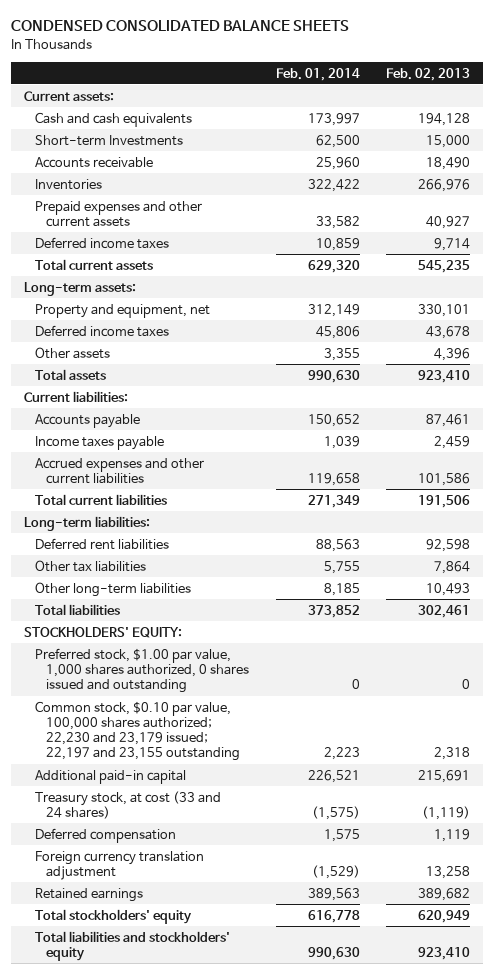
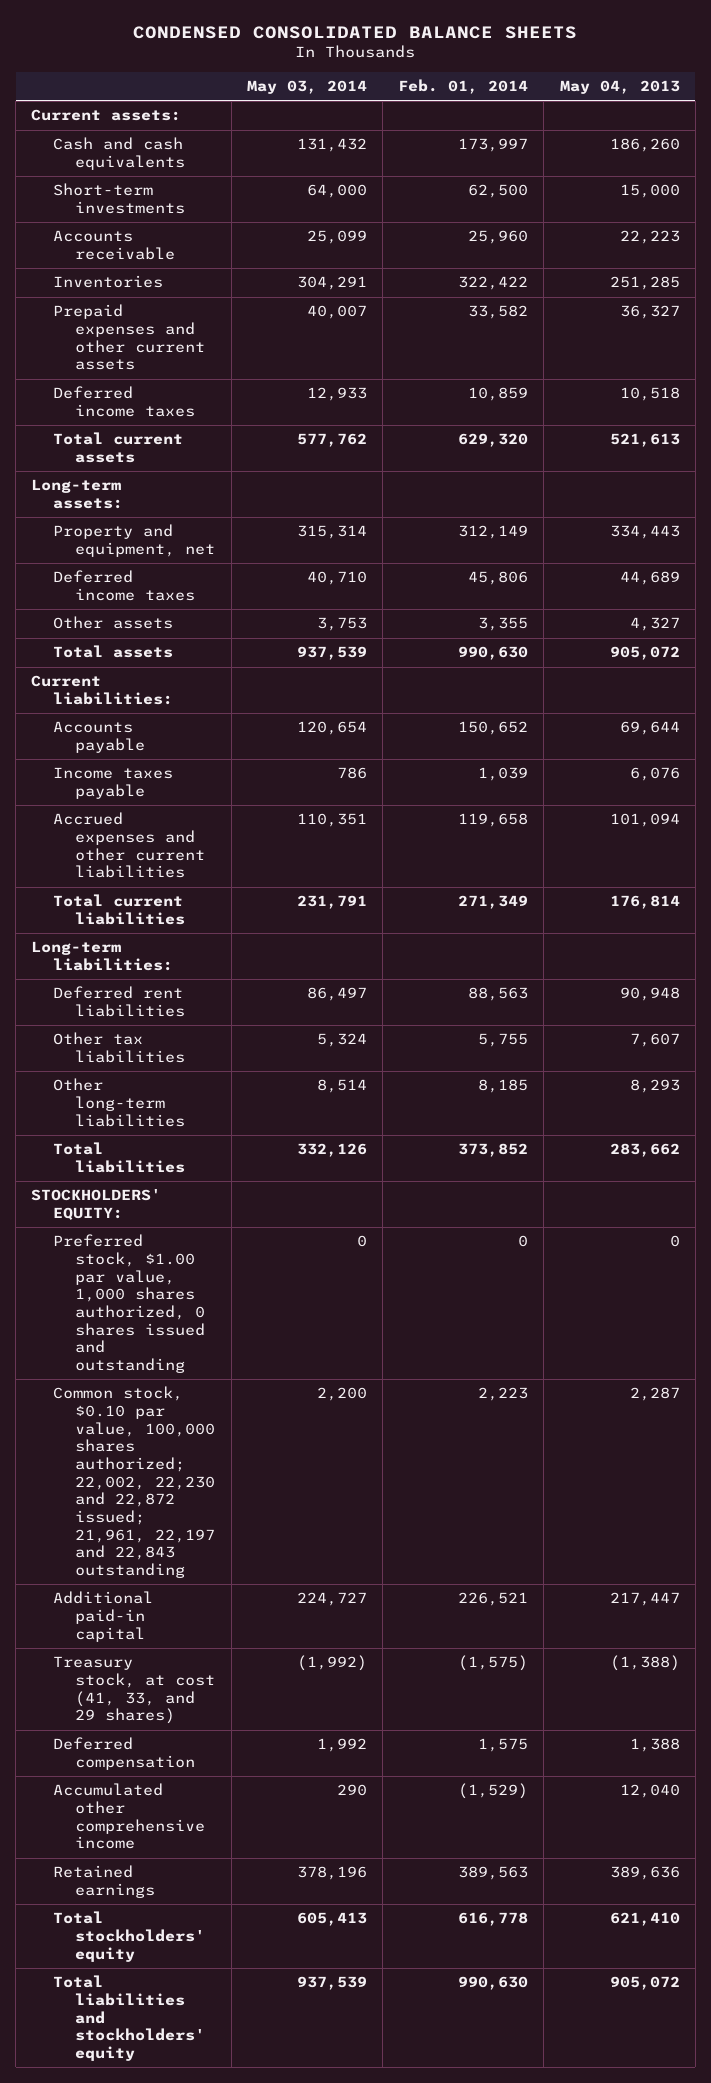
[385,67,470,81] Feb. 02, 2013 -> none
none -> [246,80,367,95] May 03, 2014
none -> [559,80,680,95] May 04, 2013
[35,134,184,146] Short-term Investments -> [53,183,186,215] Short-term investments
[35,700,241,762] Common stock, $0.10 par value, 100,000 shares authorized; 22,230 and 23,179 issued; 22,197 and 23,155 outstanding -> [53,1386,216,1578] Common stock, $0.10 par value, 100,000 shares authorized; 22,002, 22,230 and 22,872 issued; 21,961, 22,197 and 22,843 outstanding
[35,790,222,820] Treasury stock, at cost (33 and 24 shares) -> [53,1656,216,1725] Treasury stock, at cost (41, 33, and 29 shares)
[35,850,205,881] Foreign currency translation adjustment -> [53,1783,206,1850] Accumulated other comprehensive income

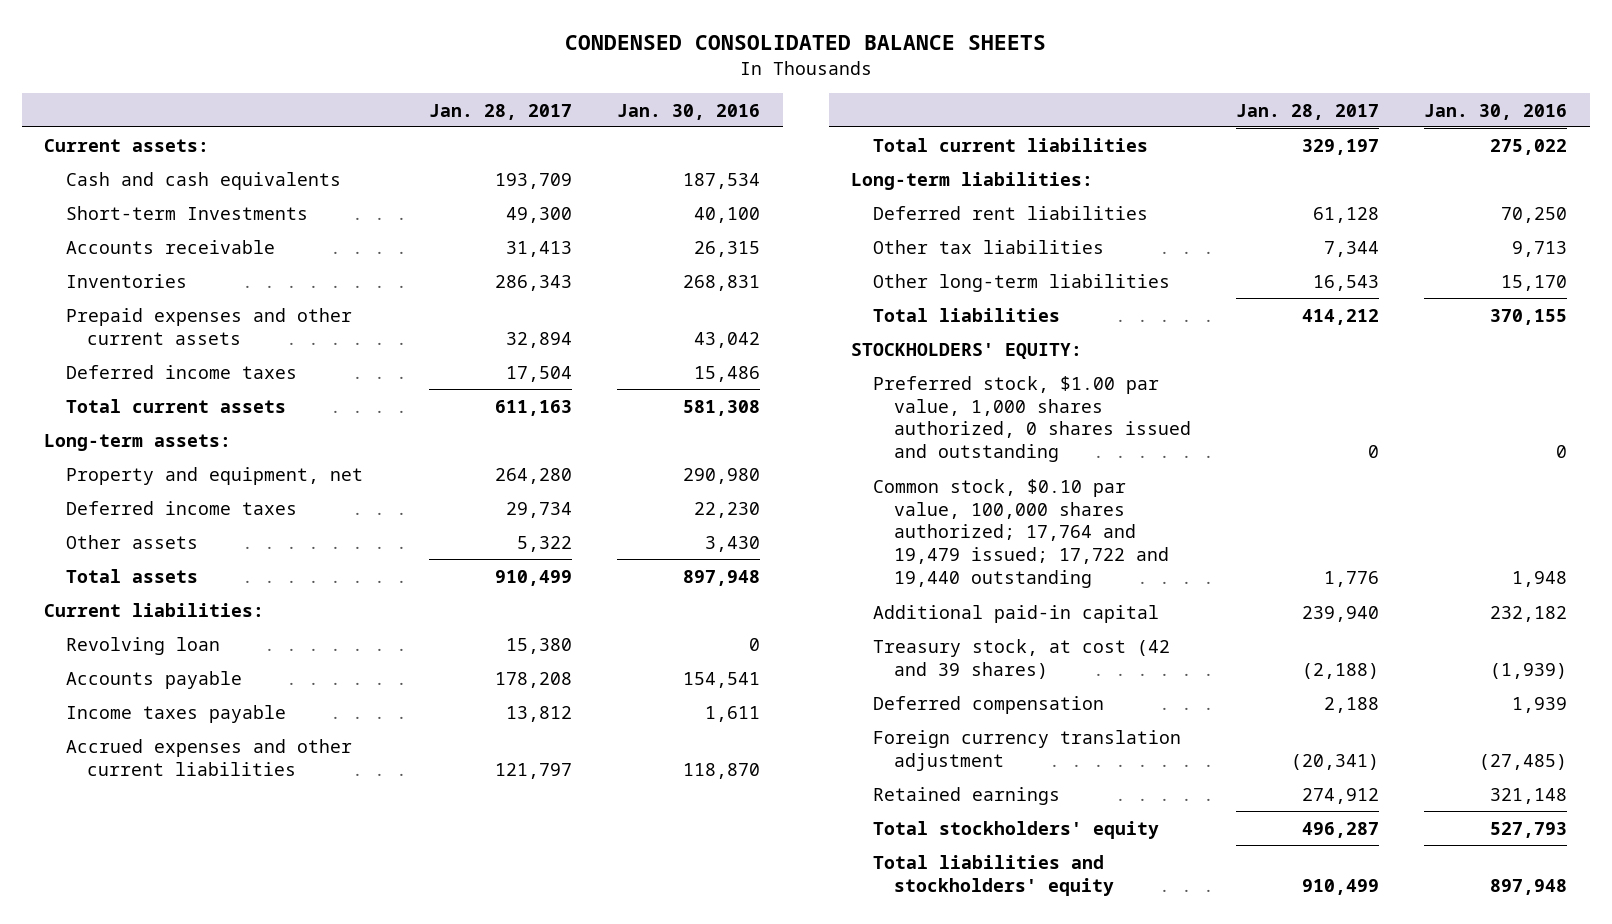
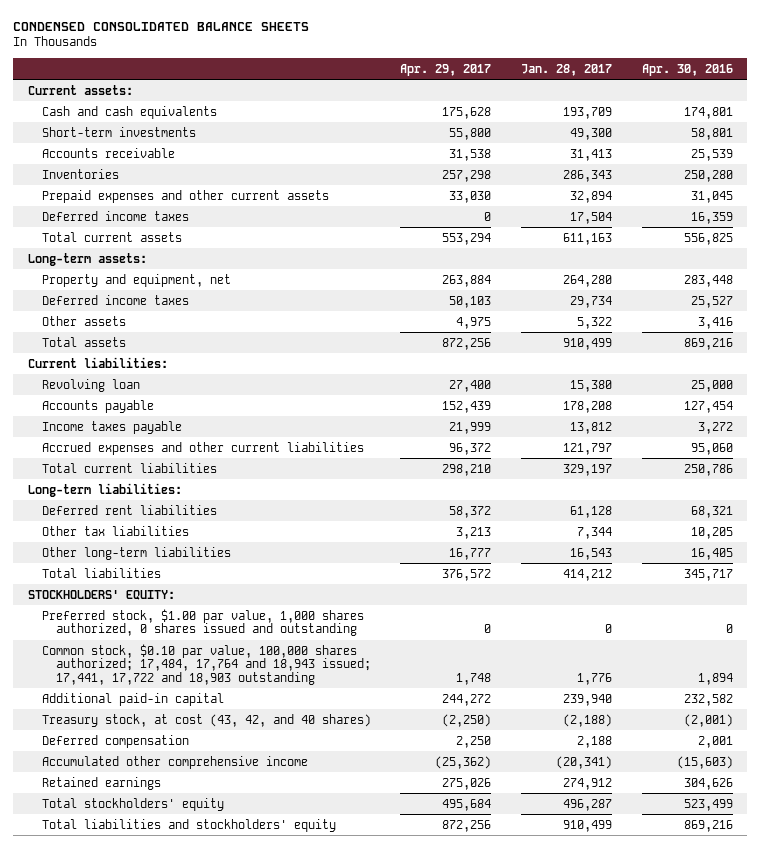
[617,103,761,120] Jan. 30, 2016 -> none
none -> [400,63,492,76] Apr. 29, 2017
none -> [641,63,733,76] Apr. 30, 2016
[65,205,308,220] Short-term Investments -> [41,126,196,137] Short-term investments
[872,478,1170,589] Common stock, $0.10 par value, 100,000 shares authorized; 17,764 and 19,479 issued; 17,722 and 19,440 outstanding -> [41,643,371,685] Common stock, $0.10 par value, 100,000 shares authorized; 17,484, 17,764 and 18,943 issued; 17,441, 17,722 and 18,903 outstanding
[872,638,1170,679] Treasury stock, at cost (42 and 39 shares) -> [41,713,371,727] Treasury stock, at cost (43, 42, and 40 shares)
[872,729,1181,771] Foreign currency translation adjustment -> [41,755,308,769] Accumulated other comprehensive income

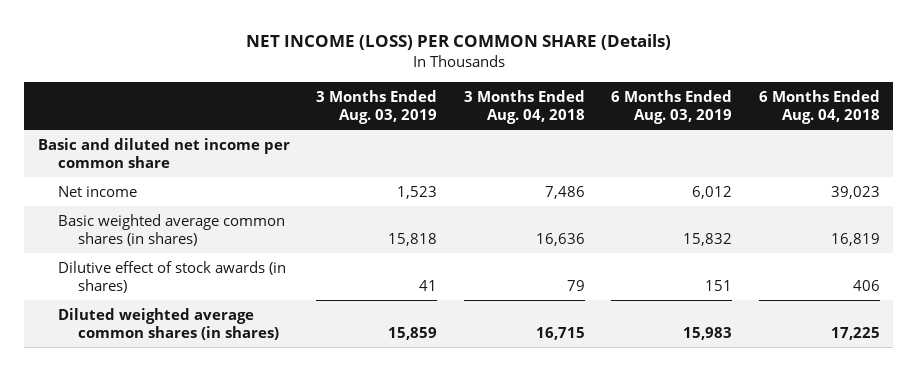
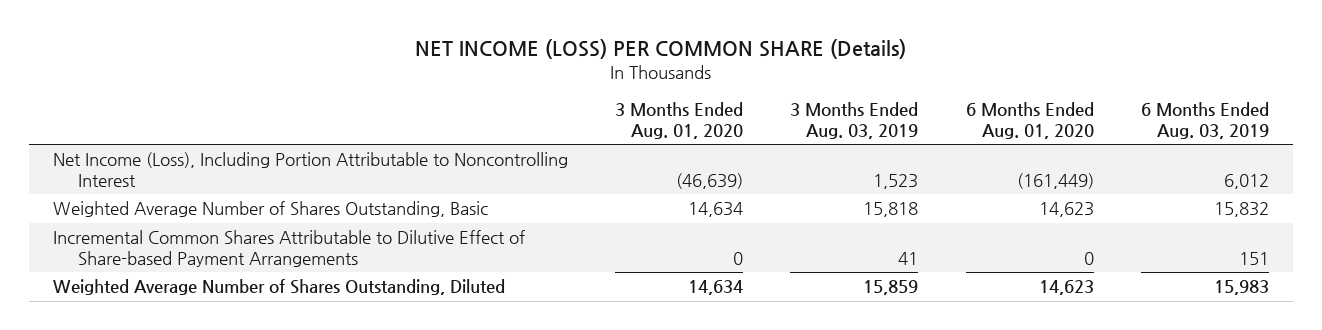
[463,89,585,125] 3 Months Ended Aug. 04, 2018 -> none
[758,89,880,125] 6 Months Ended Aug. 04, 2018 -> none
none -> [614,101,743,139] 3 Months Ended Aug. 01, 2020
none -> [965,101,1094,139] 6 Months Ended Aug. 01, 2020
[37,137,290,168] Basic and diluted net income per common share -> none
[57,185,137,197] Net income -> [52,152,568,188] Net Income (Loss), Including Portion Attributable to Noncontrolling Interest
[57,213,285,246] Basic weighted average common shares (in shares) -> [52,201,488,218] Weighted Average Number of Shares Outstanding, Basic
[57,260,286,293] Dilutive effect of stock awards (in shares) -> [52,230,525,268] Incremental Common Shares Attributable to Dilutive Effect of Share-based Payment Arrangements
[57,307,279,340] Diluted weighted average common shares (in shares) -> [52,279,505,296] Weighted Average Number of Shares Outstanding, Diluted

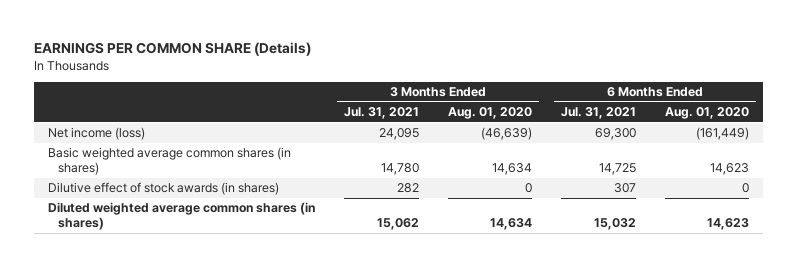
[414,38,906,59] NET INCOME (LOSS) PER COMMON SHARE (Details) -> [33,41,311,56] EARNINGS PER COMMON SHARE (Details)
[790,101,919,139] 3 Months Ended Aug. 03, 2019 -> none
[1141,101,1270,139] 6 Months Ended Aug. 03, 2019 -> none
none -> [344,107,420,120] Jul. 31, 2021
none -> [560,107,636,120] Jul. 31, 2021
[52,152,568,188] Net Income (Loss), Including Portion Attributable to Noncontrolling Interest -> [48,127,146,141] Net income (loss)
[52,201,488,218] Weighted Average Number of Shares Outstanding, Basic -> [48,147,292,176] Basic weighted average common shares (in shares)
[52,230,525,268] Incremental Common Shares Attributable to Dilutive Effect of Share-based Payment Arrangements -> [48,182,280,196] Dilutive effect of stock awards (in shares)
[52,279,505,296] Weighted Average Number of Shares Outstanding, Diluted -> [48,202,316,231] Diluted weighted average common shares (in shares)

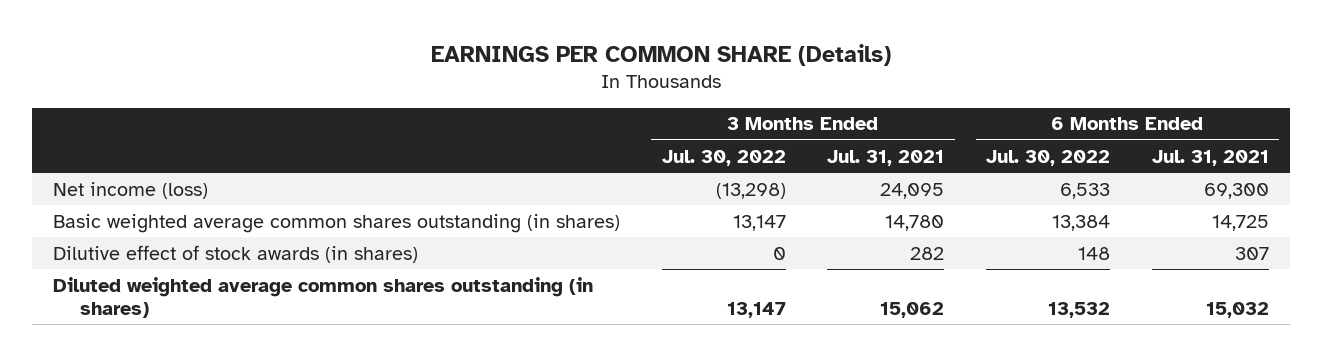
[447,107,532,120] Aug. 01, 2020 -> none
[664,107,749,120] Aug. 01, 2020 -> none
none -> [661,149,786,166] Jul. 30, 2022
none -> [986,149,1111,166] Jul. 30, 2022
[48,147,292,176] Basic weighted average common shares (in shares) -> [52,213,620,233] Basic weighted average common shares outstanding (in shares)
[48,202,316,231] Diluted weighted average common shares (in shares) -> [52,276,593,318] Diluted weighted average common shares outstanding (in shares)

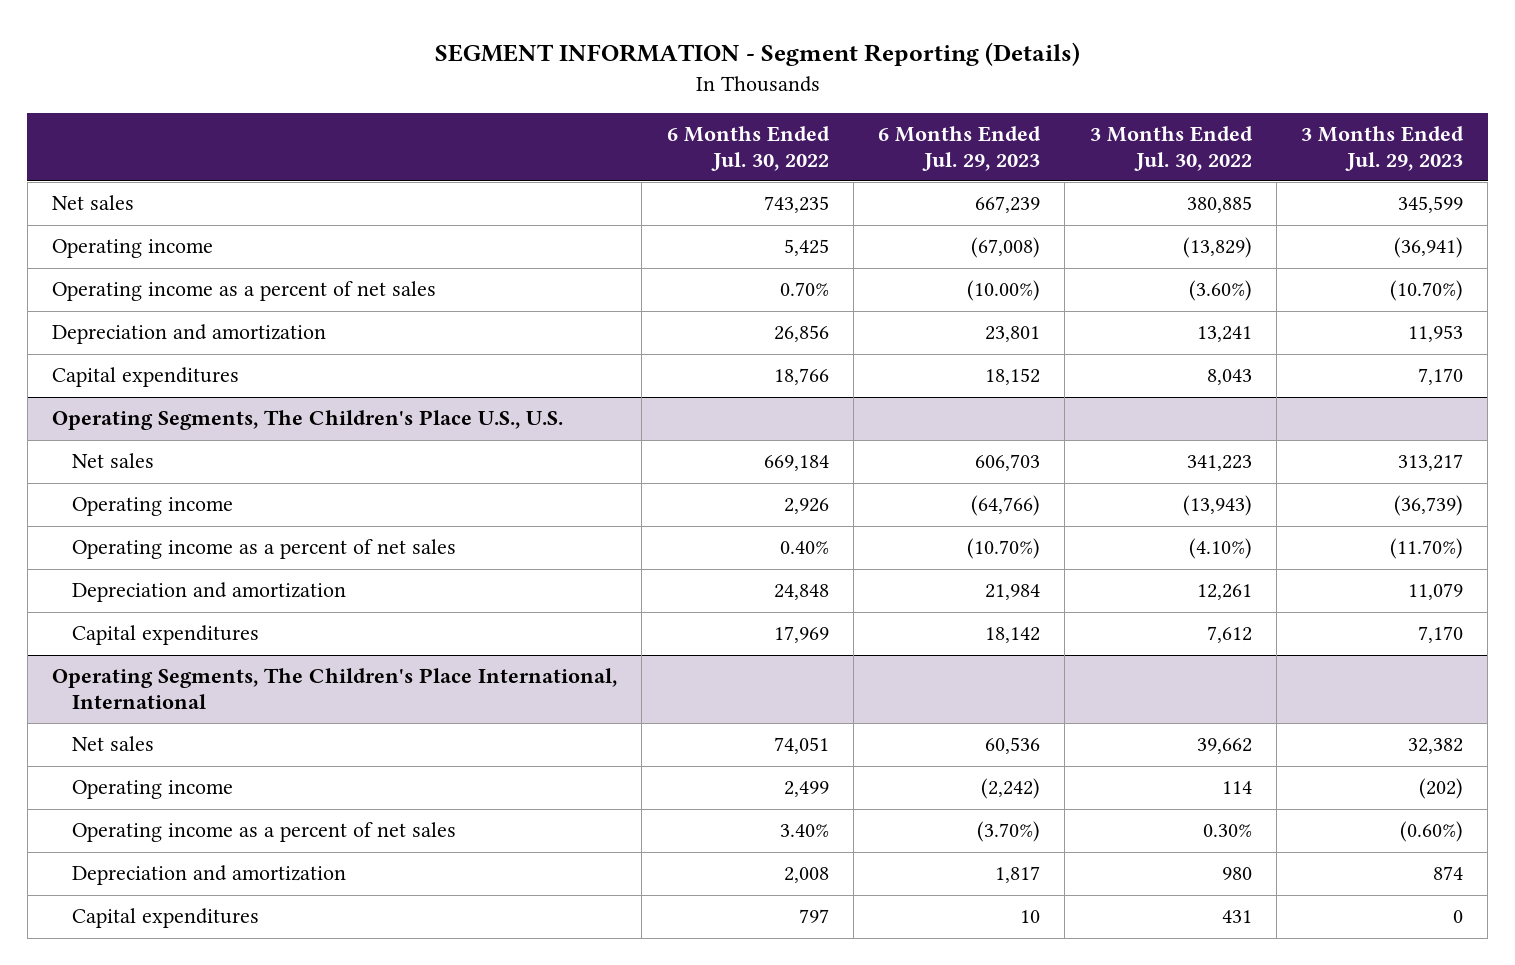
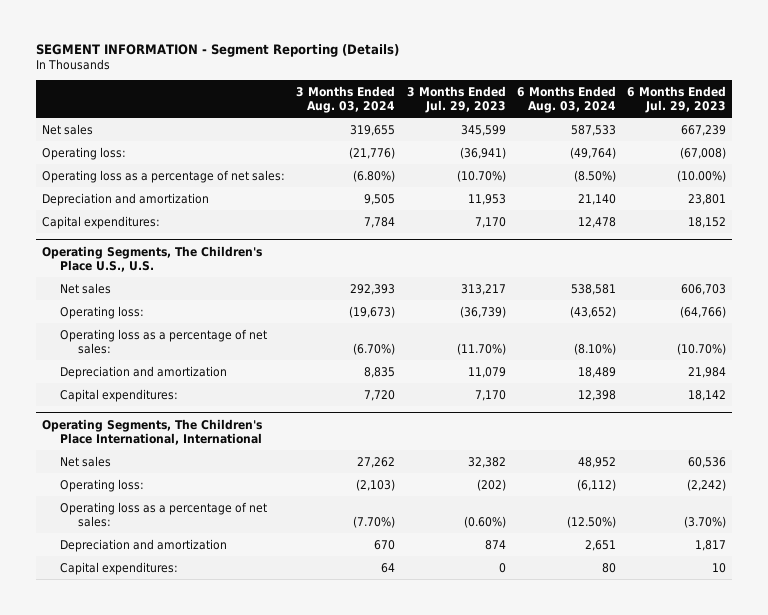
[666,126,830,171] 6 Months Ended Jul. 30, 2022 -> none
[1089,126,1253,171] 3 Months Ended Jul. 30, 2022 -> none
none -> [296,86,396,113] 3 Months Ended Aug. 03, 2024
none -> [517,86,617,113] 6 Months Ended Aug. 03, 2024
[52,239,214,259] Operating income -> [41,146,126,160] Operating loss:
[52,281,437,302] Operating income as a percent of net sales -> [41,169,285,183] Operating loss as a percentage of net sales:
[52,367,240,388] Capital expenditures -> [41,215,160,229] Capital expenditures:
[72,497,234,517] Operating income -> [59,305,144,319] Operating loss:
[72,539,457,560] Operating income as a percent of net sales -> [59,328,267,354] Operating loss as a percentage of net sales:
[72,625,260,646] Capital expenditures -> [59,388,178,402] Capital expenditures:
[72,780,234,800] Operating income -> [59,478,144,492] Operating loss:
[72,822,457,843] Operating income as a percent of net sales -> [59,501,267,527] Operating loss as a percentage of net sales:
[72,908,260,929] Capital expenditures -> [59,561,178,575] Capital expenditures:

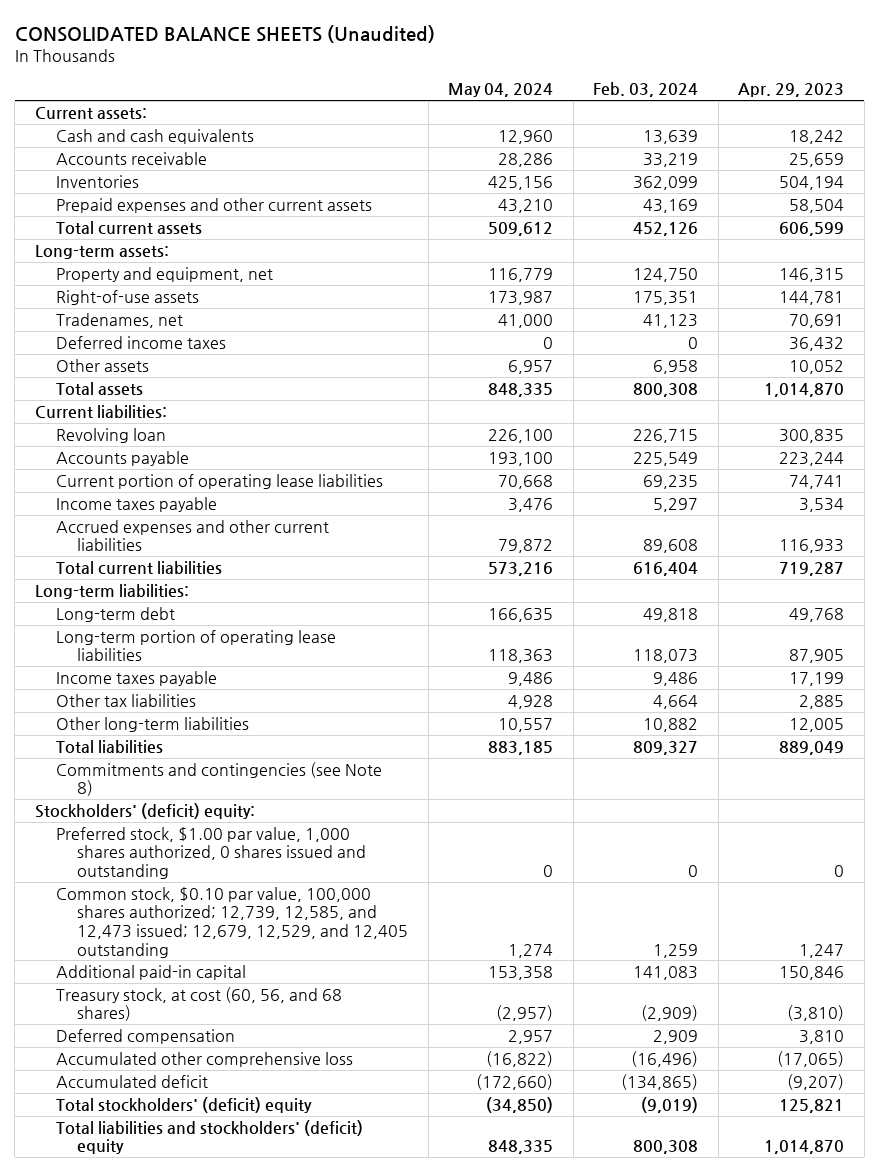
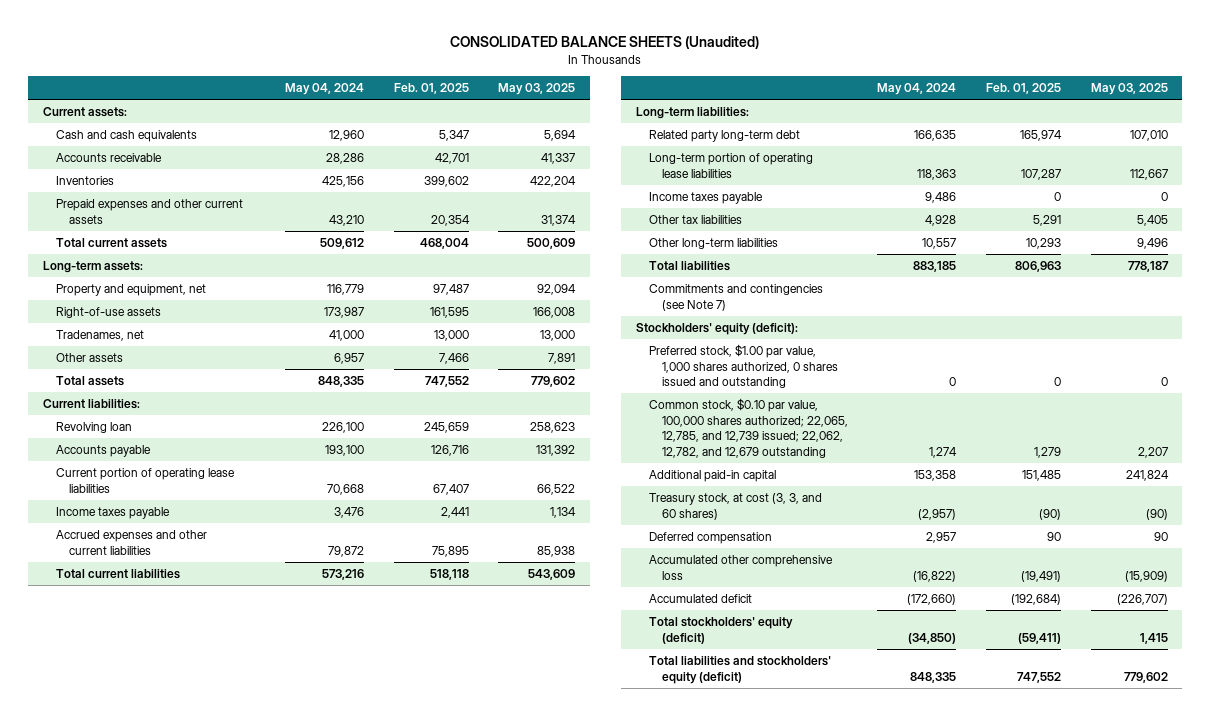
[593,82,699,98] Feb. 03, 2024 -> none
[738,83,845,98] Apr. 29, 2023 -> none
none -> [393,83,469,95] Feb. 01, 2025
none -> [498,83,576,96] May 03, 2025
[56,335,227,349] Deferred income taxes -> none
[56,606,176,622] Long-term debt -> [648,129,800,142] Related party long-term debt
[56,761,383,797] Commitments and contingencies (see Note 8) -> [648,283,823,311] Commitments and contingencies (see Note 7)
[34,802,255,819] Stockholders' (deficit) equity: -> [635,322,798,335] Stockholders' equity (deficit):
[56,886,409,958] Common stock, $0.10 par value, 100,000 shares authorized; 12,739, 12,585, and 12,473 issued; 12,679, 12,529, and 12,405 outstanding -> [648,397,848,458] Common stock, $0.10 par value, 100,000 shares authorized; 22,065, 12,785, and 12,739 issued; 22,062, 12,782, and 12,679 outstanding
[56,986,343,1022] Treasury stock, at cost (60, 56, and 68 shares) -> [648,492,822,520] Treasury stock, at cost (3, 3, and 60 shares)
[56,1096,313,1113] Total stockholders' (deficit) equity -> [648,616,793,644] Total stockholders' equity (deficit)
[56,1119,364,1155] Total liabilities and stockholders' (deficit) equity -> [648,655,831,684] Total liabilities and stockholders' equity (deficit)

